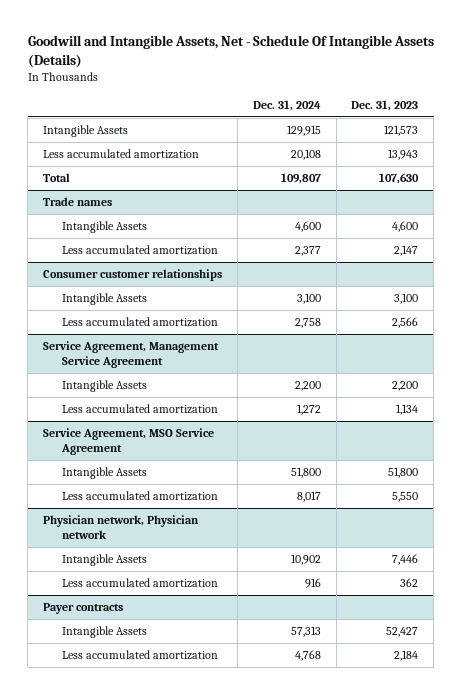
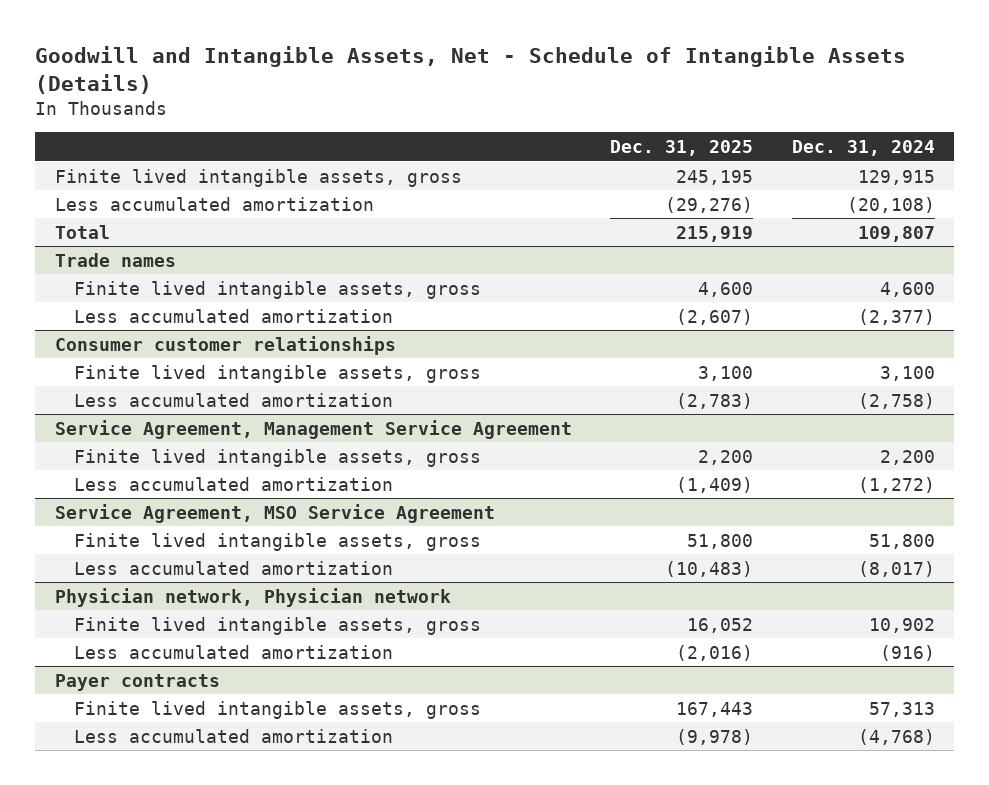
[27,35,434,69] Goodwill and Intangible Assets, Net - Schedule Of Intangible Assets (Details) -> [35,45,907,94] Goodwill and Intangible Assets, Net - Schedule of Intangible Assets (Details)
[351,100,419,112] Dec. 31, 2023 -> none
none -> [610,139,754,156] Dec. 31, 2025
[43,124,129,137] Intangible Assets -> [54,168,462,187] Finite lived intangible assets, gross
[290,148,321,160] 20,108 -> [846,196,935,213] (20,108)
[61,220,147,233] Intangible Assets -> [74,280,482,299] Finite lived intangible assets, gross
[294,245,321,256] 2,377 -> [857,308,935,325] (2,377)
[61,292,147,305] Intangible Assets -> [74,364,482,383] Finite lived intangible assets, gross
[294,317,321,328] 2,758 -> [857,392,935,409] (2,758)
[61,379,147,392] Intangible Assets -> [74,448,482,467] Finite lived intangible assets, gross
[296,403,321,415] 1,272 -> [857,476,935,493] (1,272)
[61,466,147,479] Intangible Assets -> [74,532,482,551] Finite lived intangible assets, gross
[296,490,321,502] 8,017 -> [857,560,935,577] (8,017)
[61,553,147,566] Intangible Assets -> [74,616,482,635] Finite lived intangible assets, gross
[304,577,321,588] 916 -> [879,644,935,661] (916)
[61,625,147,638] Intangible Assets -> [74,700,482,719] Finite lived intangible assets, gross
[294,649,321,661] 4,768 -> [857,728,935,745] (4,768)

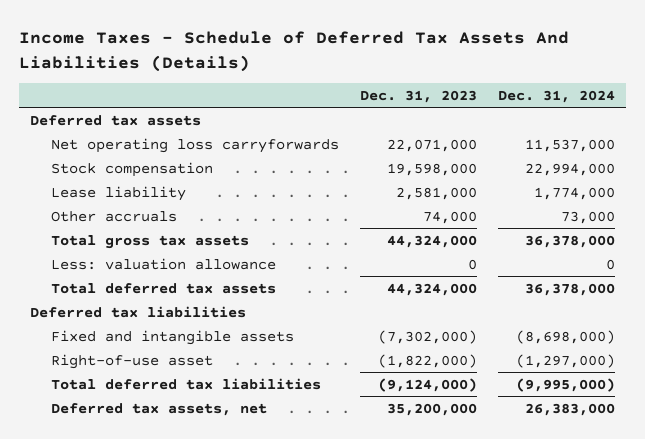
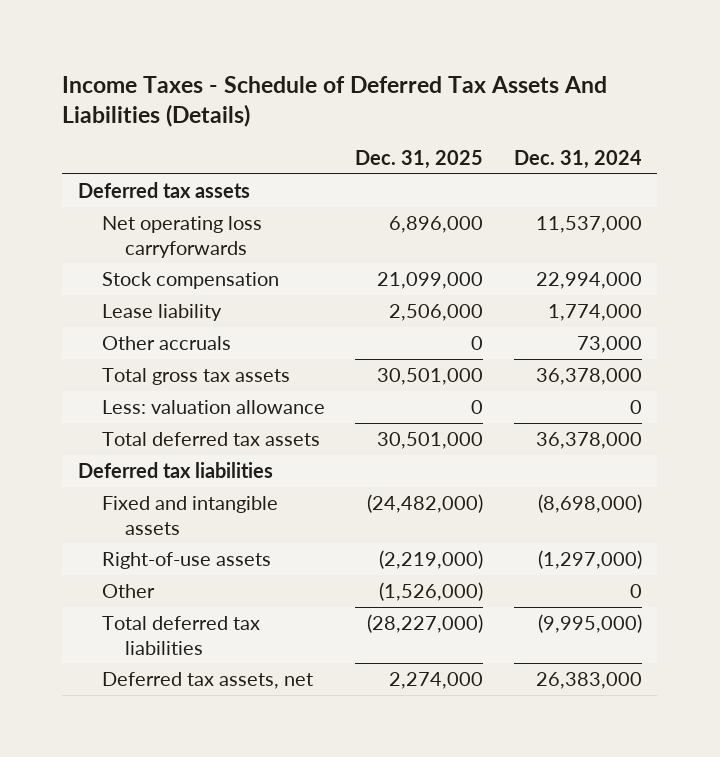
[360,89,478,103] Dec. 31, 2023 -> none
none -> [355,150,484,170] Dec. 31, 2025
[50,353,213,369] Right-of-use asset -> [101,551,271,569] Right-of-use assets
none -> [101,583,155,598] Other

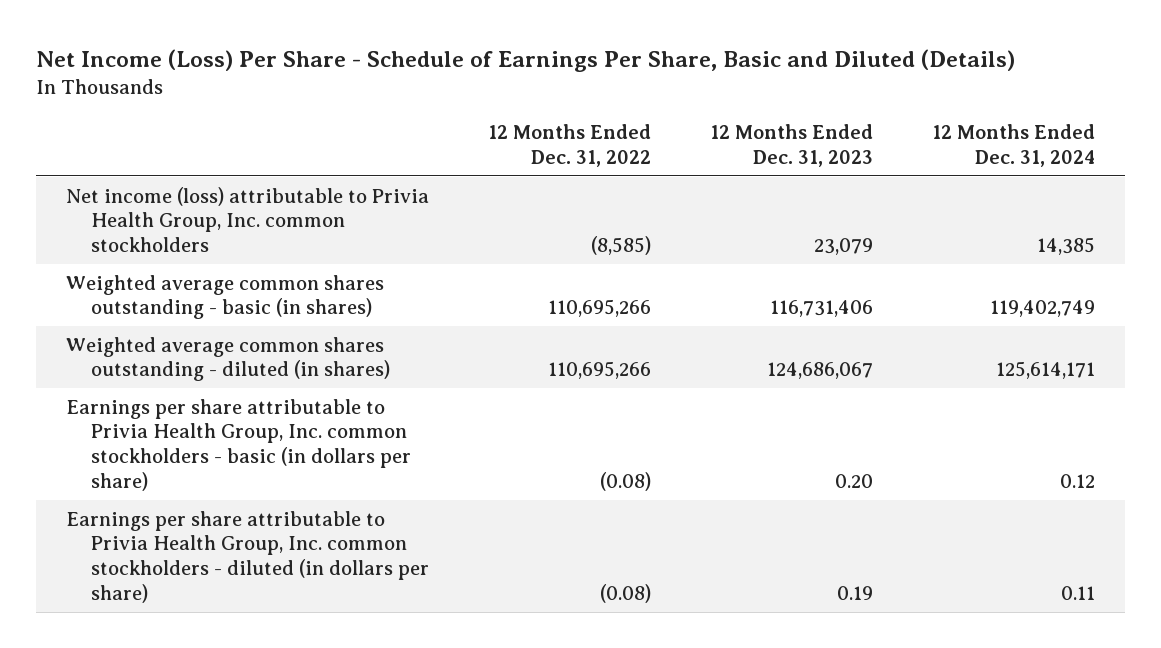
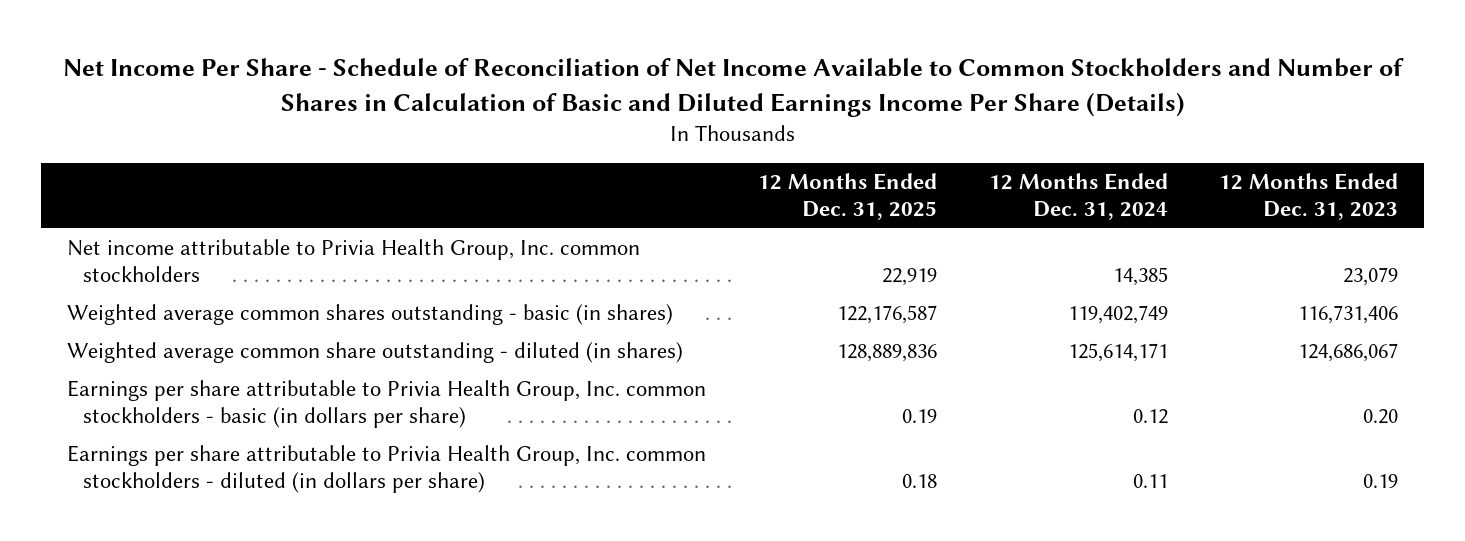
[36,48,1016,72] Net Income (Loss) Per Share - Schedule of Earnings Per Share, Basic and Diluted (Details) -> [62,57,1404,117] Net Income Per Share - Schedule of Reconciliation of Net Income Available to Common Stockholders and Number of Shares in Calculation of Basic and Diluted Earnings Income Per Share (Details)
[488,124,652,168] 12 Months Ended Dec. 31, 2022 -> none
none -> [757,173,937,221] 12 Months Ended Dec. 31, 2025
[65,186,429,253] Net income (loss) attributable to Privia Health Group, Inc. common stockholders -> [67,239,641,283] Net income attributable to Privia Health Group, Inc. common stockholders
[65,336,391,382] Weighted average common shares outstanding - diluted (in shares) -> [67,342,684,364] Weighted average common share outstanding - diluted (in shares)

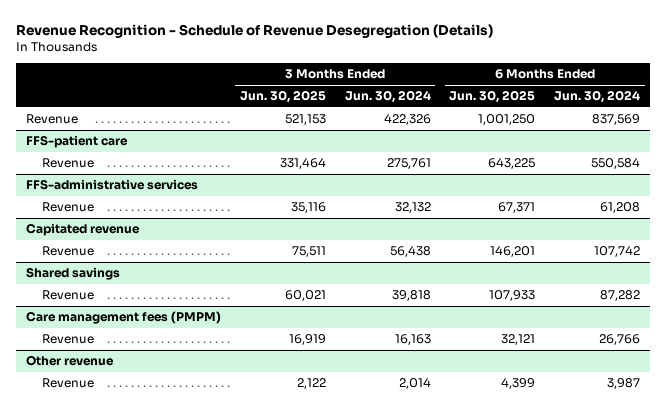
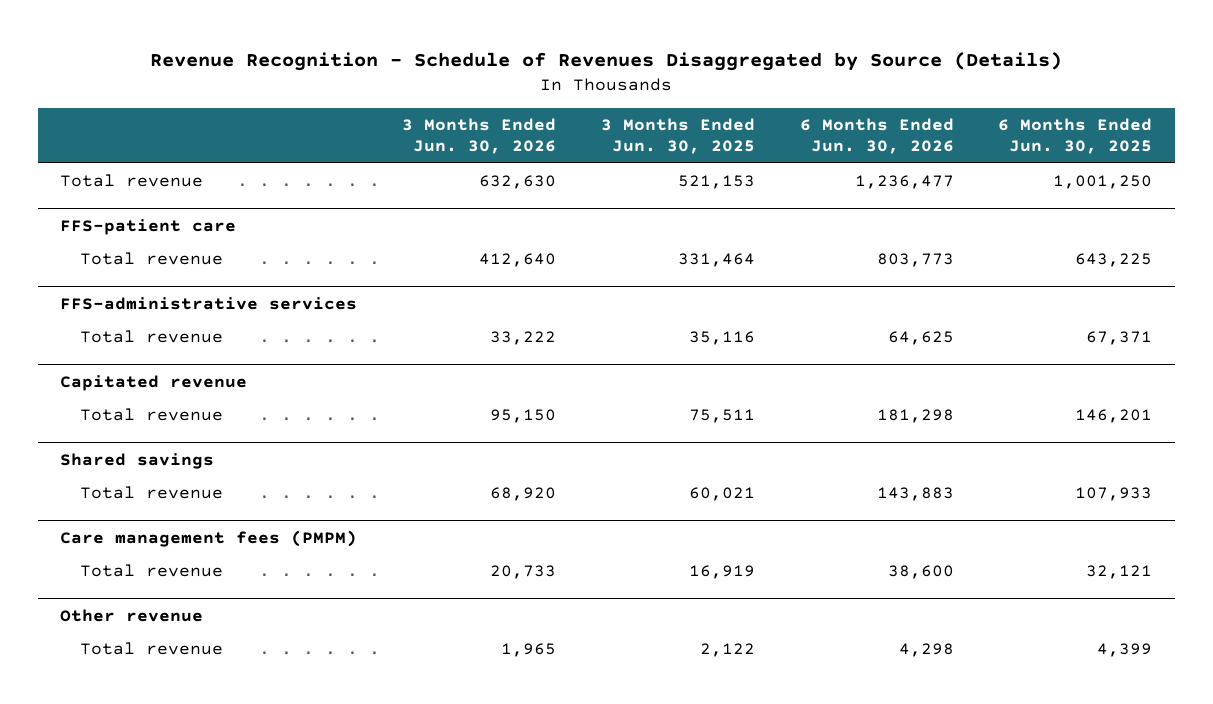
[16,24,494,39] Revenue Recognition - Schedule of Revenue Desegregation (Details) -> [150,51,1063,71] Revenue Recognition - Schedule of Revenues Disaggregated by Source (Details)
[344,90,431,104] Jun. 30, 2024 -> none
[554,90,641,104] Jun. 30, 2024 -> none
none -> [402,118,557,155] 3 Months Ended Jun. 30, 2026
none -> [799,118,954,155] 6 Months Ended Jun. 30, 2026
[25,114,78,125] Revenue -> [60,174,204,188] Total revenue
[41,158,94,169] Revenue -> [79,252,223,266] Total revenue
[41,202,94,213] Revenue -> [79,330,223,344] Total revenue
[41,246,94,257] Revenue -> [79,408,223,422] Total revenue
[41,290,94,301] Revenue -> [79,486,223,500] Total revenue
[41,334,94,345] Revenue -> [79,564,223,578] Total revenue
[41,378,94,389] Revenue -> [79,642,223,656] Total revenue

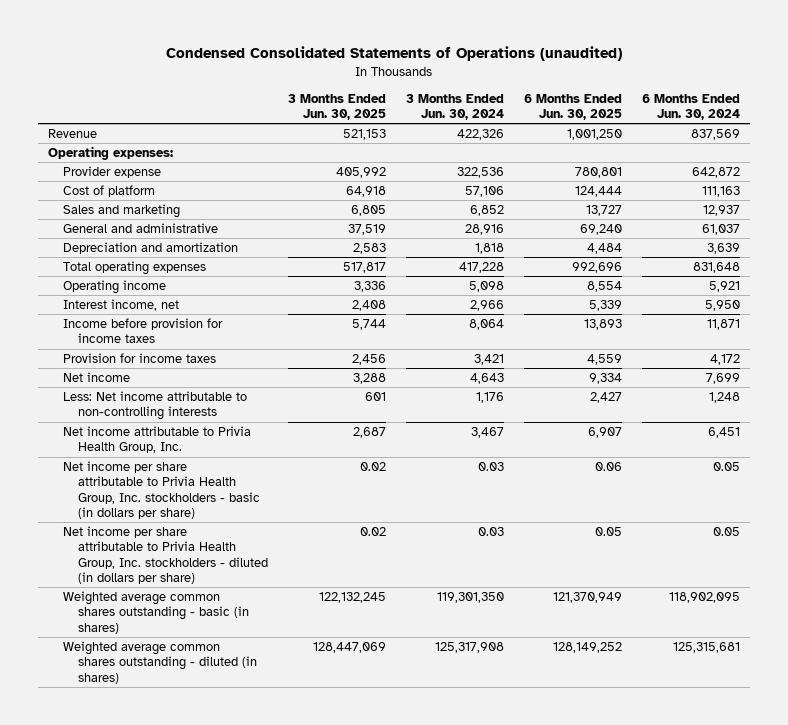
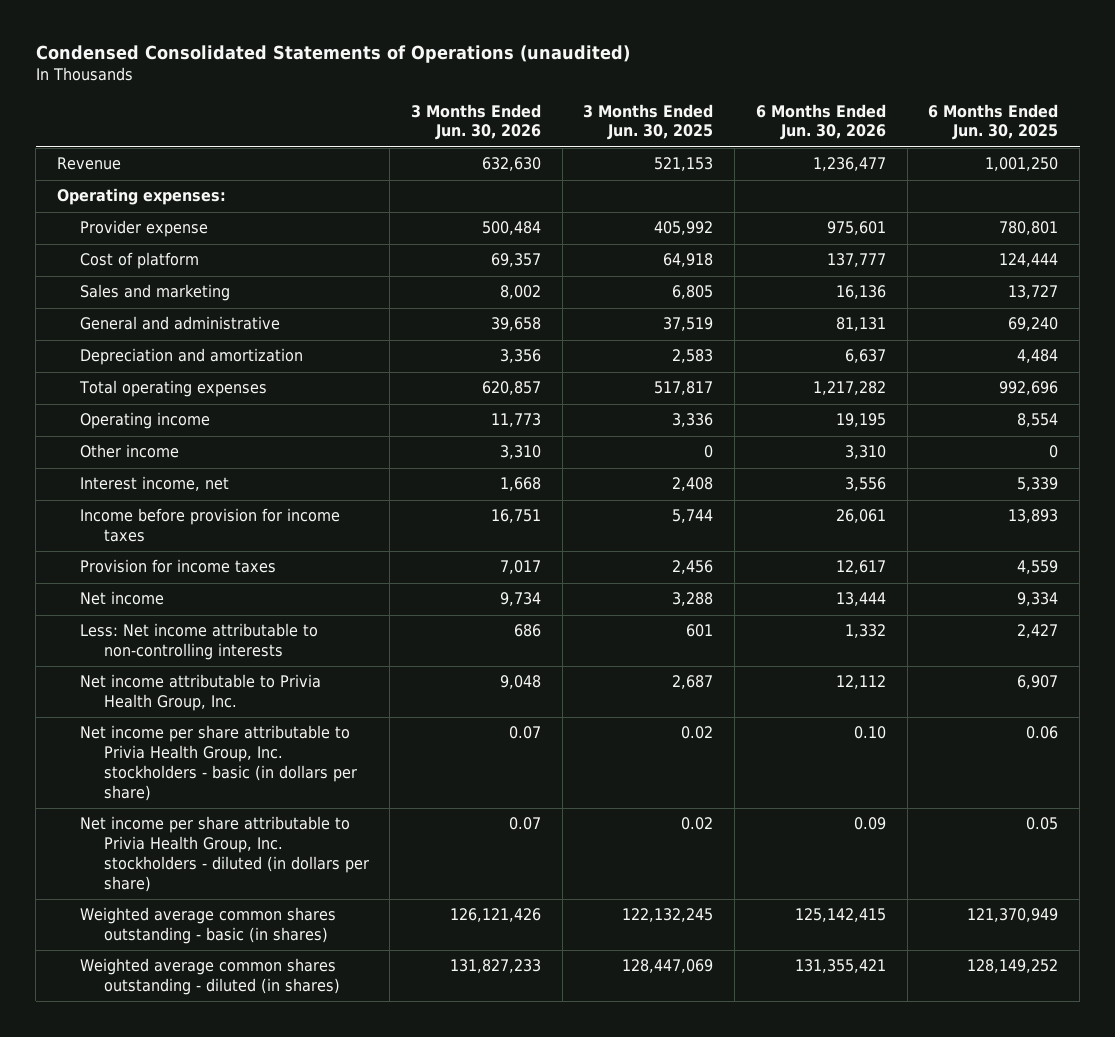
[406,93,505,121] 3 Months Ended Jun. 30, 2024 -> none
[642,93,741,121] 6 Months Ended Jun. 30, 2024 -> none
none -> [410,103,541,141] 3 Months Ended Jun. 30, 2026
none -> [755,103,886,141] 6 Months Ended Jun. 30, 2026
none -> [80,444,180,459] Other income

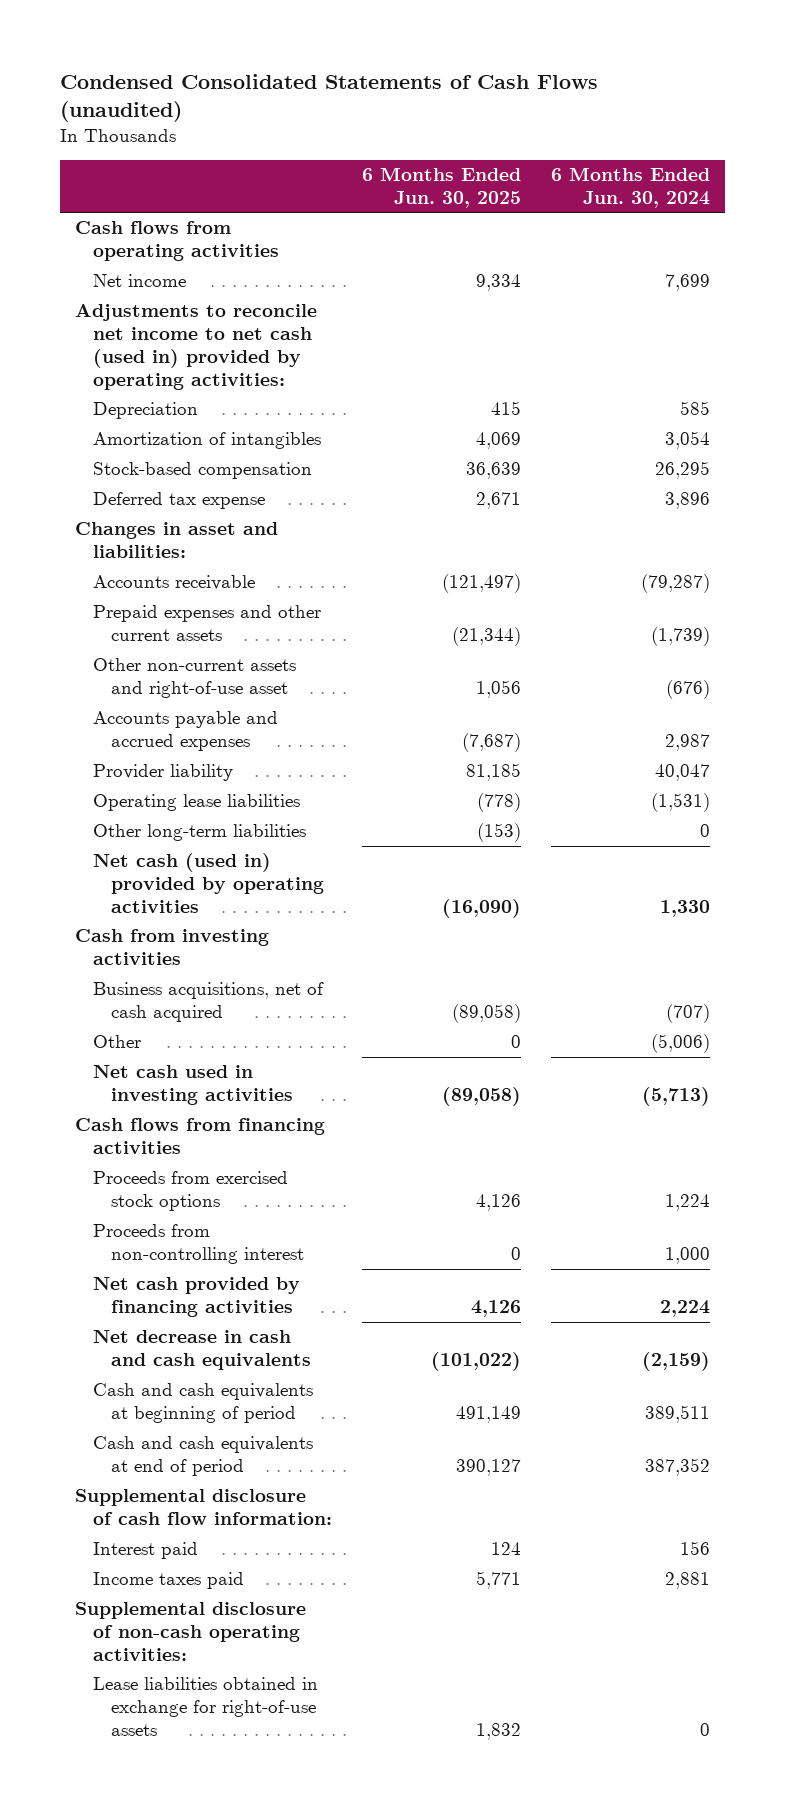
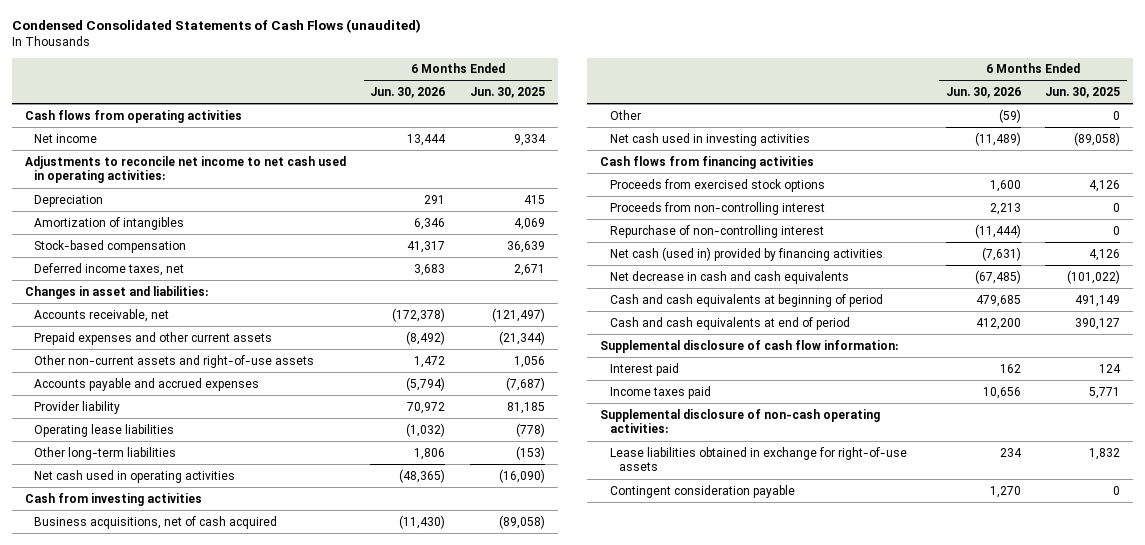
[551,166,711,208] 6 Months Ended Jun. 30, 2024 -> none
none -> [370,87,446,99] Jun. 30, 2026
[75,304,318,390] Adjustments to reconcile net income to net cash (used in) provided by operating activities: -> [24,155,346,184] Adjustments to reconcile net income to net cash used in operating activities:
[93,492,266,510] Deferred tax expense -> [34,262,185,276] Deferred income taxes, net
[93,575,256,591] Accounts receivable -> [34,308,170,322] Accounts receivable, net
[93,658,297,699] Other non-current assets and right-of-use asset -> [34,354,315,368] Other non-current assets and right-of-use assets
[93,853,325,913] Net cash (used in) provided by operating activities -> [34,469,236,483] Net cash used in operating activities
none -> [609,224,824,238] Repurchase of non-controlling interest
[93,1277,301,1318] Net cash provided by financing activities -> [609,246,883,261] Net cash (used in) provided by financing activities
none -> [609,484,795,498] Contingent consideration payable

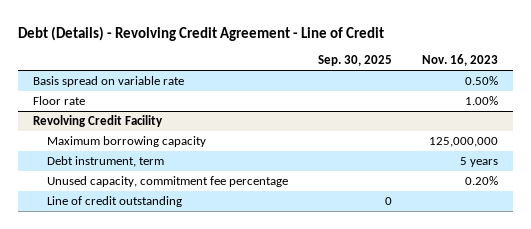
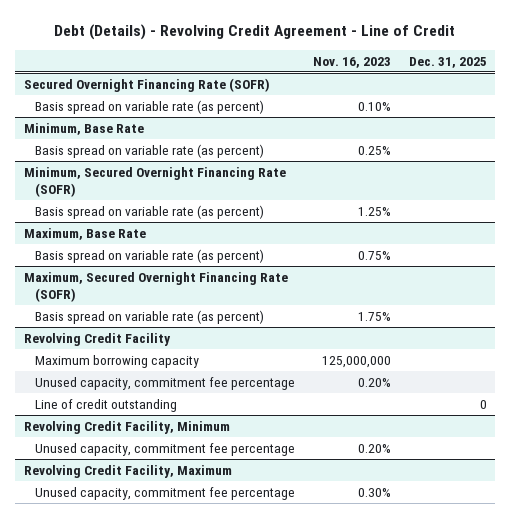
[317,55,392,67] Sep. 30, 2025 -> none
none -> [408,56,487,68] Dec. 31, 2025
[32,96,85,106] Floor rate -> none
none -> [24,77,271,92] Secured Overnight Financing Rate (SOFR)
[32,76,184,88] Basis spread on variable rate -> [35,99,265,114] Basis spread on variable rate (as percent)
[464,76,498,86] 0.50% -> [357,101,391,111] 0.10%
none -> [24,122,145,135] Minimum, Base Rate
none -> [35,143,265,158] Basis spread on variable rate (as percent)
none -> [24,166,287,197] Minimum, Secured Overnight Financing Rate (SOFR)
none -> [35,204,265,219] Basis spread on variable rate (as percent)
none -> [24,227,147,240] Maximum, Base Rate
none -> [35,248,265,263] Basis spread on variable rate (as percent)
none -> [24,271,289,302] Maximum, Secured Overnight Financing Rate (SOFR)
none -> [35,309,265,324] Basis spread on variable rate (as percent)
[46,156,164,168] Debt instrument, term -> none
none -> [24,420,231,434] Revolving Credit Facility, Minimum
none -> [35,442,296,456] Unused capacity, commitment fee percentage
none -> [24,464,233,478] Revolving Credit Facility, Maximum
none -> [35,486,296,500] Unused capacity, commitment fee percentage

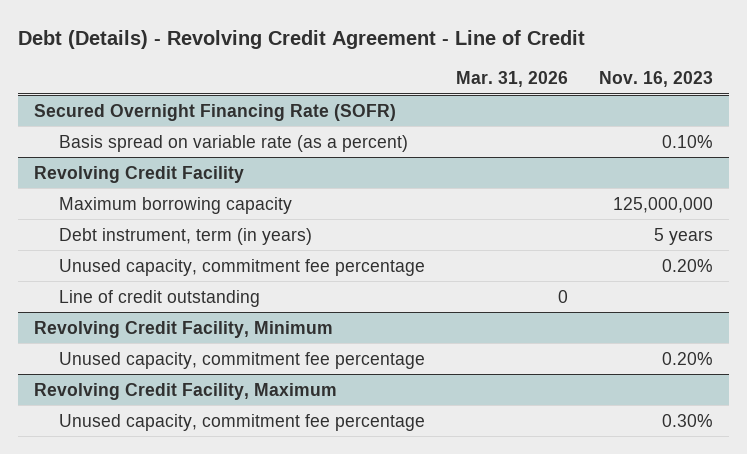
[408,56,487,68] Dec. 31, 2025 -> none
none -> [455,71,568,88] Mar. 31, 2026
[24,122,145,135] Minimum, Base Rate -> none
[35,143,265,158] Basis spread on variable rate (as percent) -> none
[24,166,287,197] Minimum, Secured Overnight Financing Rate (SOFR) -> none
[35,204,265,219] Basis spread on variable rate (as percent) -> none
[24,227,147,240] Maximum, Base Rate -> none
[35,248,265,263] Basis spread on variable rate (as percent) -> none
[24,271,289,302] Maximum, Secured Overnight Financing Rate (SOFR) -> none
[35,309,265,324] Basis spread on variable rate (as percent) -> none
[35,99,265,114] Basis spread on variable rate (as percent) -> [58,134,408,152] Basis spread on variable rate (as a percent)
none -> [58,227,312,245] Debt instrument, term (in years)

